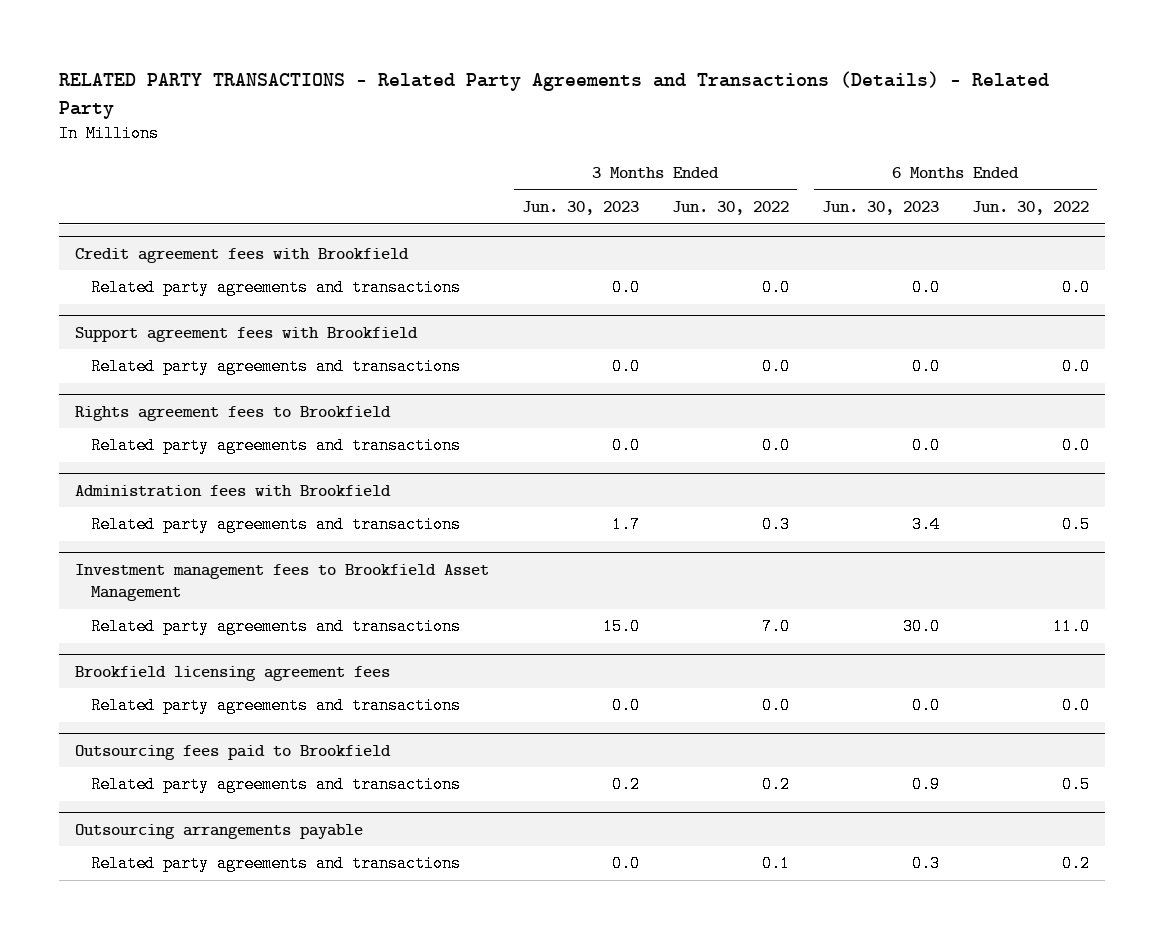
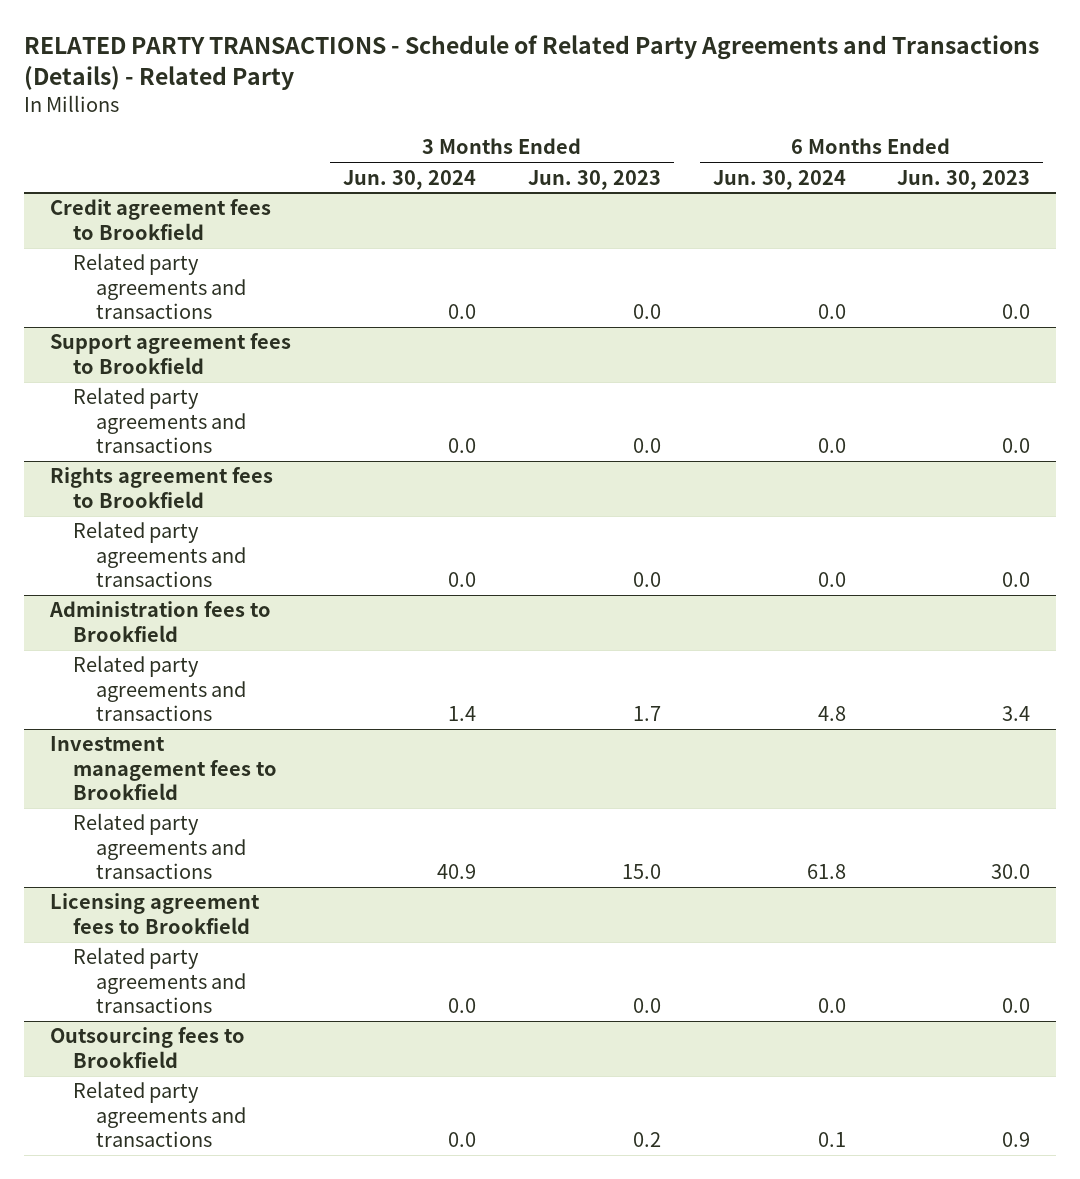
[58,71,1049,120] RELATED PARTY TRANSACTIONS - Related Party Agreements and Transactions (Details) - Related Party -> [23,35,1039,91] RELATED PARTY TRANSACTIONS - Schedule of Related Party Agreements and Transactions (Details) - Related Party
[671,201,789,216] Jun. 30, 2022 -> none
[971,201,1089,216] Jun. 30, 2022 -> none
none -> [342,169,476,190] Jun. 30, 2024
none -> [712,169,846,190] Jun. 30, 2024
[75,247,410,263] Credit agreement fees with Brookfield -> [49,199,271,240] Credit agreement fees to Brookfield
[75,326,419,342] Support agreement fees with Brookfield -> [49,333,291,374] Support agreement fees to Brookfield
[75,484,392,497] Administration fees with Brookfield -> [48,601,271,642] Administration fees to Brookfield
[75,563,490,602] Investment management fees to Brookfield Asset Management -> [49,736,277,801] Investment management fees to Brookfield
[75,665,391,681] Brookfield licensing agreement fees -> [49,893,260,934] Licensing agreement fees to Brookfield
[75,744,392,760] Outsourcing fees paid to Brookfield -> [49,1027,245,1068] Outsourcing fees to Brookfield
[75,823,364,839] Outsourcing arrangements payable -> none
[91,855,462,873] Related party agreements and transactions -> none

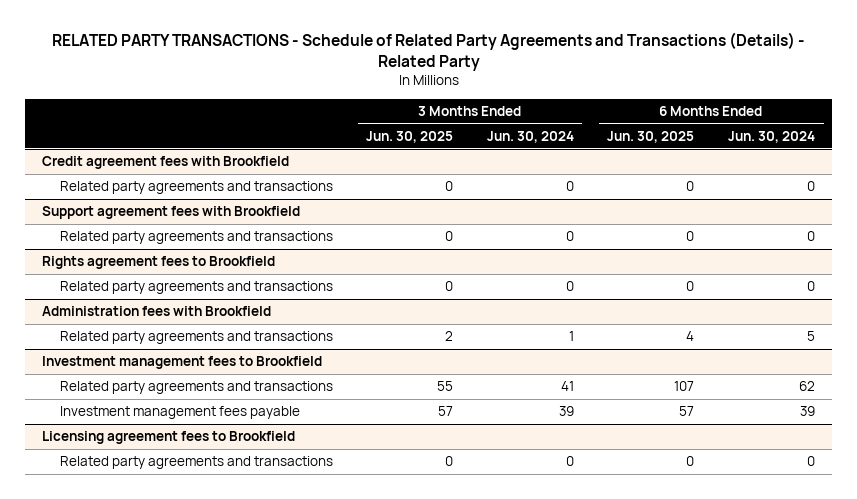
[527,169,661,190] Jun. 30, 2023 -> none
[897,169,1031,190] Jun. 30, 2023 -> none
none -> [366,130,454,143] Jun. 30, 2025
none -> [607,130,695,143] Jun. 30, 2025
[49,199,271,240] Credit agreement fees to Brookfield -> [41,156,289,170] Credit agreement fees with Brookfield
[447,304,476,320] 0.0 -> [565,181,574,192] 0
[817,304,846,320] 0.0 -> [807,181,816,192] 0
[49,333,291,374] Support agreement fees to Brookfield -> [41,206,300,220] Support agreement fees with Brookfield
[447,438,476,454] 0.0 -> [565,231,574,242] 0
[817,438,846,454] 0.0 -> [807,231,816,242] 0
[447,572,476,588] 0.0 -> [565,281,574,292] 0
[817,572,846,588] 0.0 -> [807,281,816,292] 0
[48,601,271,642] Administration fees to Brookfield -> [41,306,271,317] Administration fees with Brookfield
[447,706,476,722] 1.4 -> [568,331,574,342] 1
[817,706,846,722] 4.8 -> [807,331,816,342] 5
[436,864,476,880] 40.9 -> [560,381,574,392] 41
[806,864,846,880] 61.8 -> [799,381,816,392] 62
none -> [59,406,300,420] Investment management fees payable
[49,1027,245,1068] Outsourcing fees to Brookfield -> none
[72,1081,246,1148] Related party agreements and transactions -> none
[447,998,476,1014] 0.0 -> [565,456,574,467] 0
[817,998,846,1014] 0.0 -> [807,456,816,467] 0

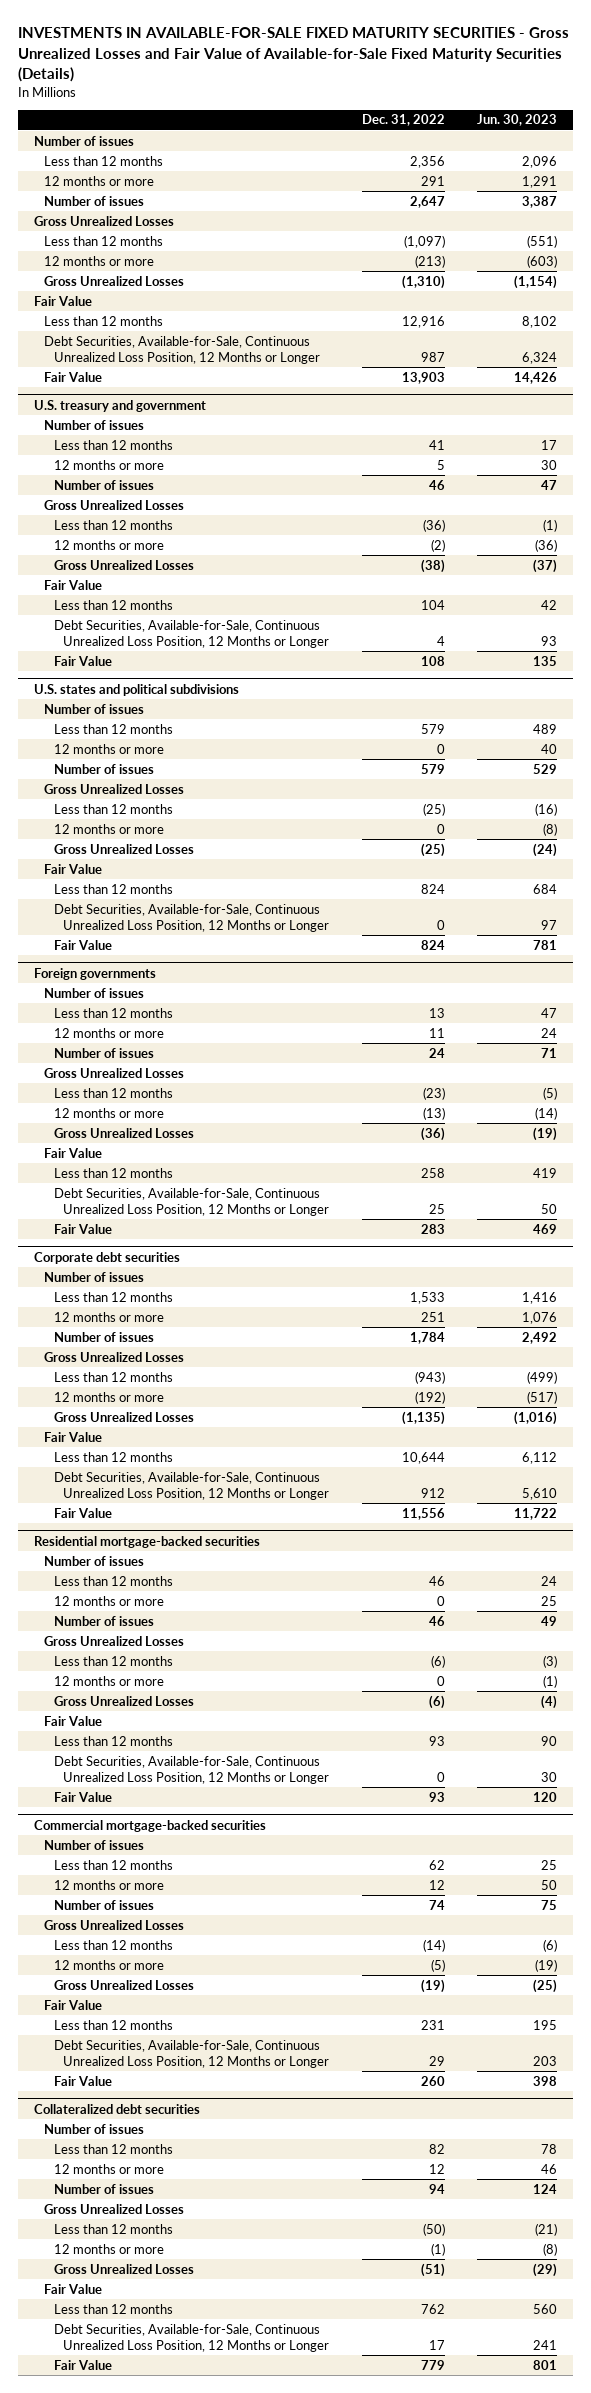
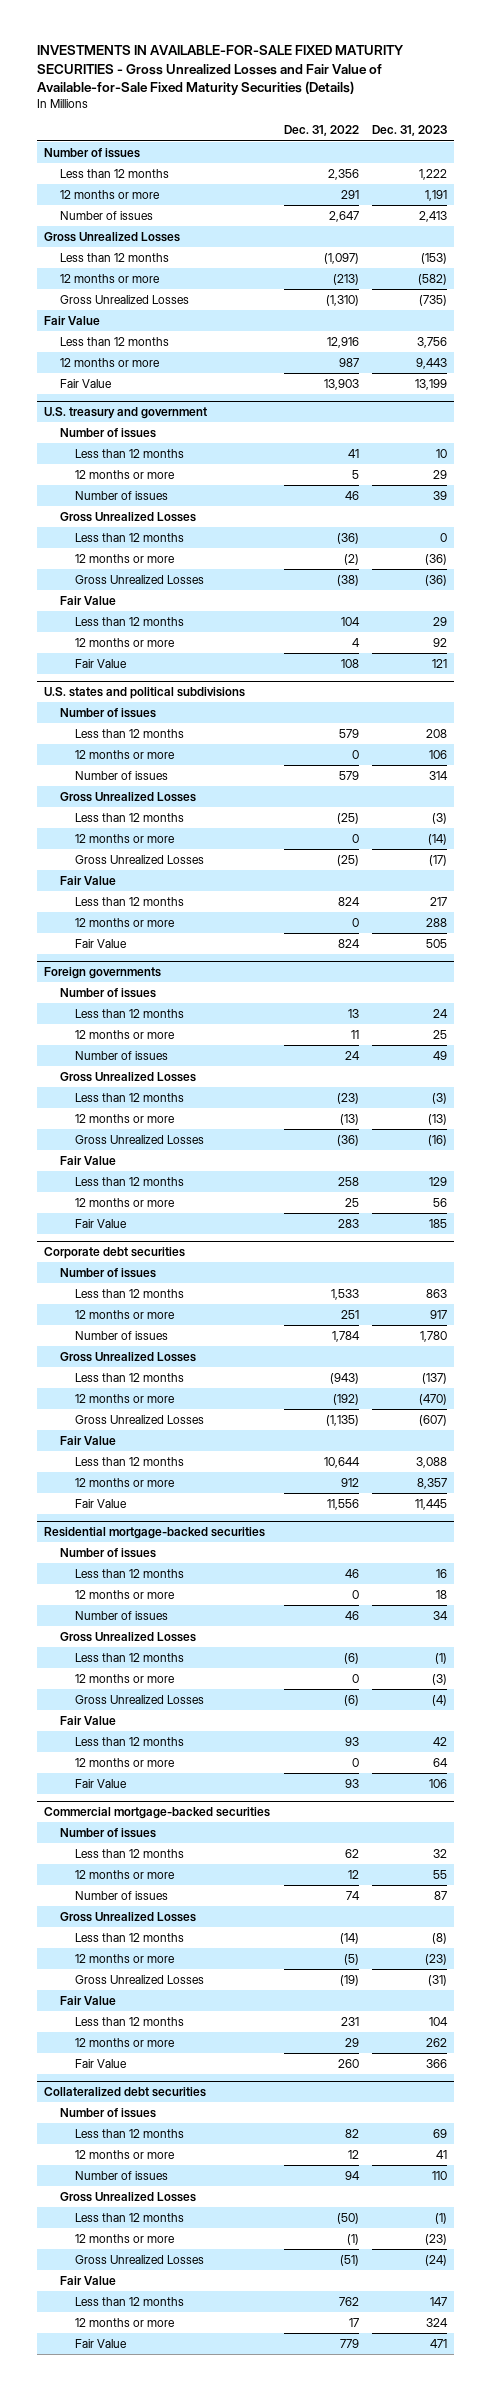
[477,114,558,127] Jun. 30, 2023 -> none
none -> [372,125,448,137] Dec. 31, 2023
[44,335,320,364] Debt Securities, Available-for-Sale, Continuous Unrealized Loss Position, 12 Months or Longer -> [59,357,160,367] 12 months or more
[53,619,330,648] Debt Securities, Available-for-Sale, Continuous Unrealized Loss Position, 12 Months or Longer -> [75,637,176,647] 12 months or more
[53,903,330,932] Debt Securities, Available-for-Sale, Continuous Unrealized Loss Position, 12 Months or Longer -> [75,917,176,927] 12 months or more
[53,1187,330,1216] Debt Securities, Available-for-Sale, Continuous Unrealized Loss Position, 12 Months or Longer -> [75,1197,176,1207] 12 months or more
[53,1471,330,1500] Debt Securities, Available-for-Sale, Continuous Unrealized Loss Position, 12 Months or Longer -> [75,1477,176,1487] 12 months or more
[53,1755,330,1784] Debt Securities, Available-for-Sale, Continuous Unrealized Loss Position, 12 Months or Longer -> [75,1757,176,1767] 12 months or more
[53,2039,330,2068] Debt Securities, Available-for-Sale, Continuous Unrealized Loss Position, 12 Months or Longer -> [75,2037,176,2047] 12 months or more
[53,2323,330,2352] Debt Securities, Available-for-Sale, Continuous Unrealized Loss Position, 12 Months or Longer -> [75,2317,176,2327] 12 months or more

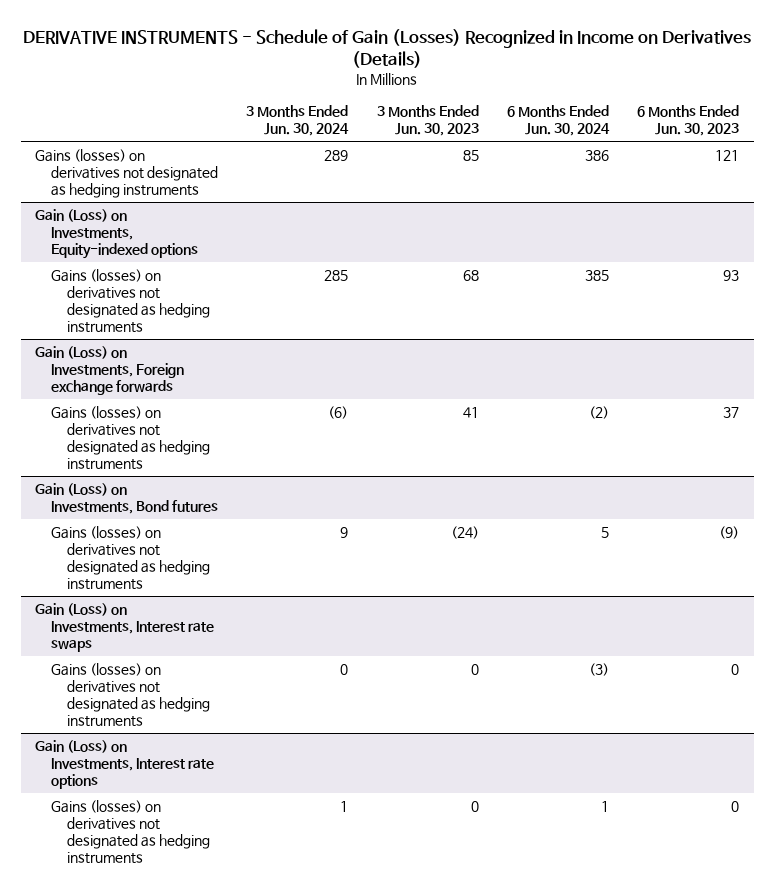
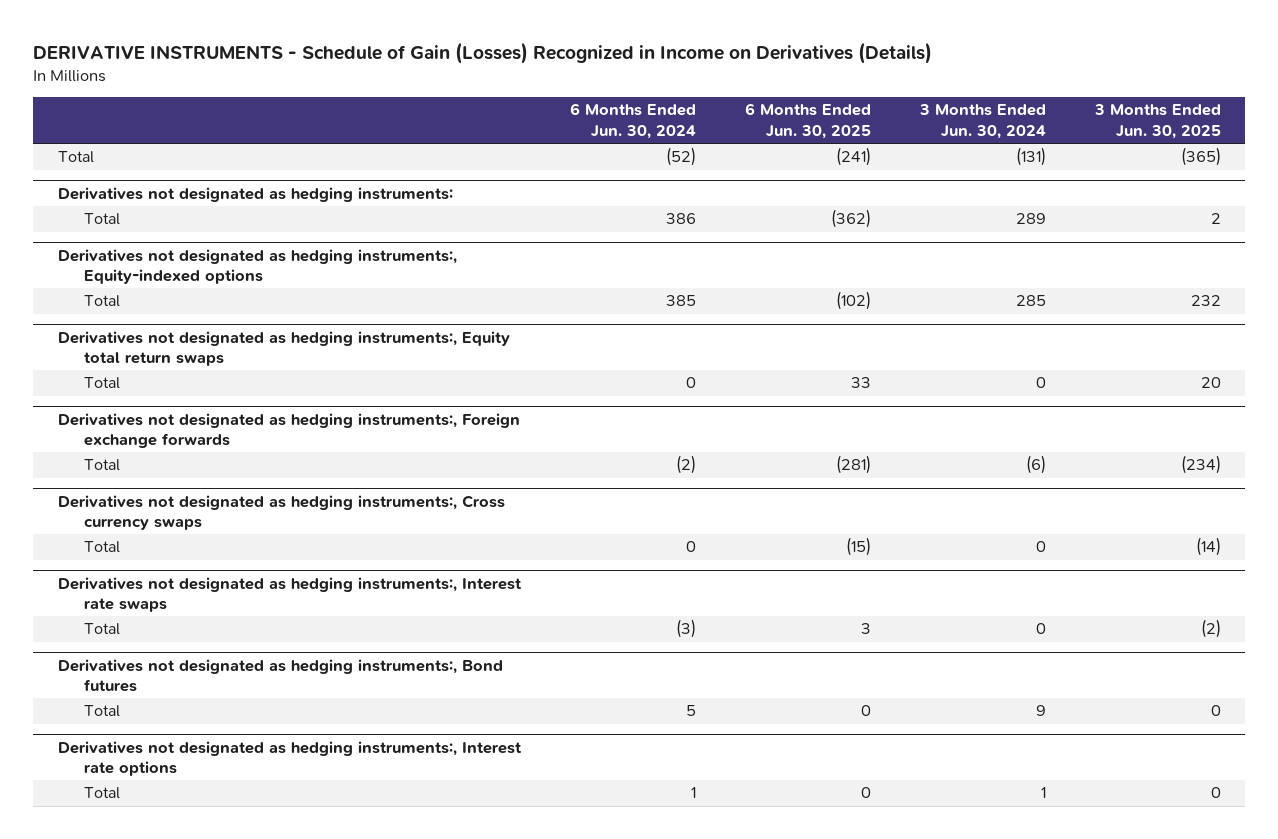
[376,105,479,137] 3 Months Ended Jun. 30, 2023 -> none
[637,105,740,137] 6 Months Ended Jun. 30, 2023 -> none
none -> [744,103,871,139] 6 Months Ended Jun. 30, 2025
none -> [1093,104,1221,139] 3 Months Ended Jun. 30, 2025
[34,208,198,260] Gain (Loss) on Investments, Equity-indexed options -> none
[34,345,184,396] Gain (Loss) on Investments, Foreign exchange forwards -> none
[50,405,210,471] Gains (losses) on derivatives not designated as hedging instruments -> none
[34,482,218,515] Gain (Loss) on Investments, Bond futures -> none
[50,525,210,591] Gains (losses) on derivatives not designated as hedging instruments -> none
[34,602,214,653] Gain (Loss) on Investments, Interest rate swaps -> none
[50,662,210,728] Gains (losses) on derivatives not designated as hedging instruments -> none
[34,739,214,790] Gain (Loss) on Investments, Interest rate options -> none
[50,799,210,865] Gains (losses) on derivatives not designated as hedging instruments -> none
none -> [57,151,94,164] Total
none -> [57,186,453,202] Derivatives not designated as hedging instruments:
[34,148,218,199] Gains (losses) on derivatives not designated as hedging instruments -> [83,213,120,226] Total
none -> [57,248,457,285] Derivatives not designated as hedging instruments:, Equity-indexed options
[50,268,210,334] Gains (losses) on derivatives not designated as hedging instruments -> [83,295,120,308] Total
none -> [57,330,510,367] Derivatives not designated as hedging instruments:, Equity total return swaps
none -> [83,377,120,390] Total
none -> [57,412,520,449] Derivatives not designated as hedging instruments:, Foreign exchange forwards
none -> [83,459,120,472] Total
none -> [57,494,505,531] Derivatives not designated as hedging instruments:, Cross currency swaps
none -> [83,541,120,554] Total
none -> [57,576,522,613] Derivatives not designated as hedging instruments:, Interest rate swaps
none -> [83,623,120,636] Total
none -> [57,658,503,693] Derivatives not designated as hedging instruments:, Bond futures
none -> [83,705,120,718] Total
none -> [57,740,522,777] Derivatives not designated as hedging instruments:, Interest rate options
none -> [83,787,120,800] Total

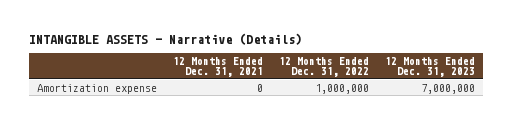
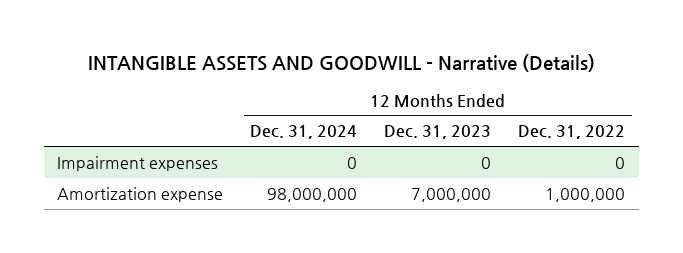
[29,32,303,45] INTANGIBLE ASSETS - Narrative (Details) -> [88,53,596,72] INTANGIBLE ASSETS AND GOODWILL - Narrative (Details)
[173,56,264,78] 12 Months Ended Dec. 31, 2021 -> none
none -> [250,125,358,140] Dec. 31, 2024
none -> [57,155,219,171] Impairment expenses

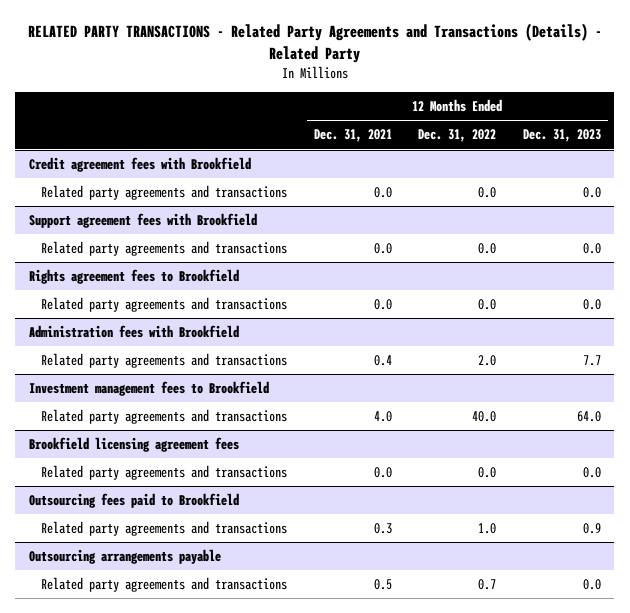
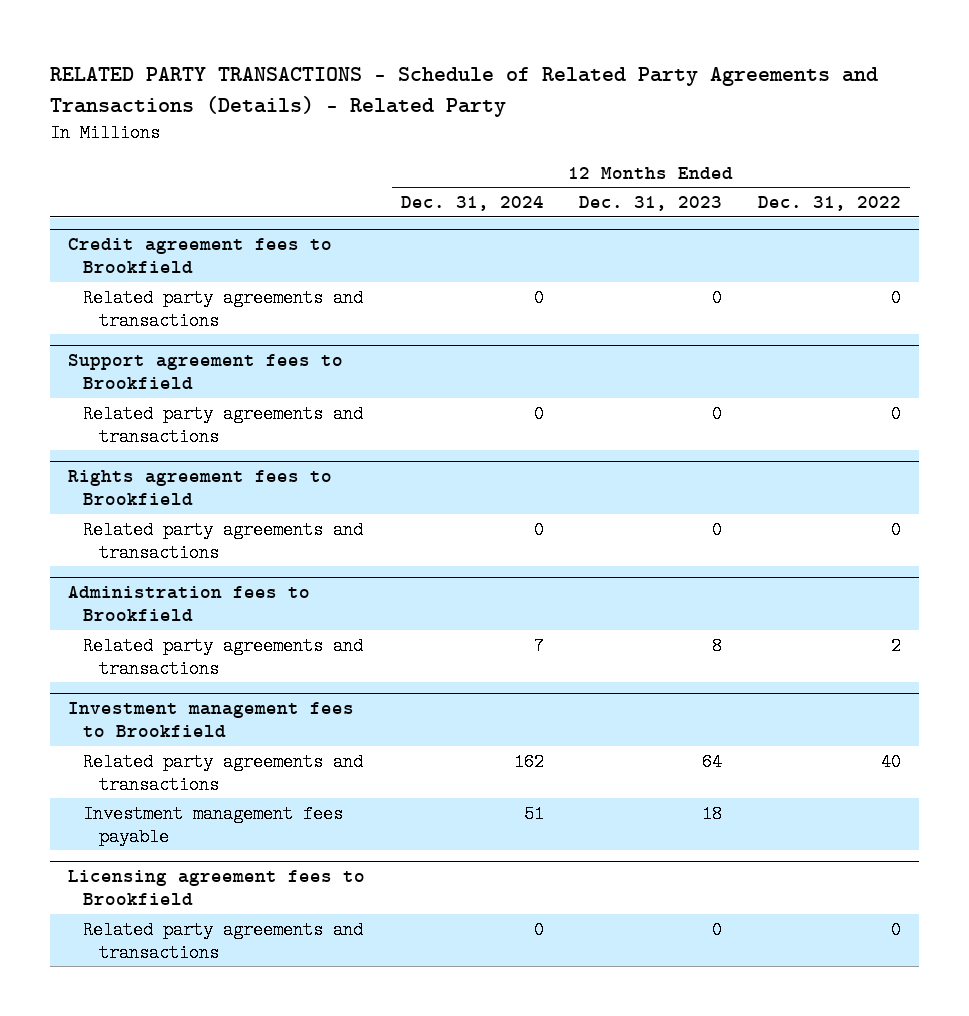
[27,23,602,64] RELATED PARTY TRANSACTIONS - Related Party Agreements and Transactions (Details) - Related Party -> [50,66,879,117] RELATED PARTY TRANSACTIONS - Schedule of Related Party Agreements and Transactions (Details) - Related Party
[313,129,392,143] Dec. 31, 2021 -> none
none -> [400,196,544,212] Dec. 31, 2024
[28,156,251,172] Credit agreement fees with Brookfield -> [67,238,332,274] Credit agreement fees to Brookfield
[478,186,497,198] 0.0 -> [891,288,902,307] 0
[582,186,601,198] 0.0 -> [712,288,723,307] 0
[28,212,257,228] Support agreement fees with Brookfield -> [67,354,343,390] Support agreement fees to Brookfield
[478,242,497,254] 0.0 -> [891,404,902,423] 0
[582,242,601,254] 0.0 -> [712,404,723,423] 0
[478,298,497,310] 0.0 -> [891,520,902,539] 0
[582,298,601,310] 0.0 -> [712,520,723,539] 0
[28,324,239,338] Administration fees with Brookfield -> [67,586,310,622] Administration fees to Brookfield
[478,354,497,366] 2.0 -> [891,636,902,655] 2
[582,354,601,366] 7.7 -> [712,636,723,655] 8
[28,492,239,508] Outsourcing fees paid to Brookfield -> none
[40,520,287,536] Related party agreements and transactions -> none
[28,548,221,564] Outsourcing arrangements payable -> none
[40,576,287,592] Related party agreements and transactions -> none
[472,410,497,422] 40.0 -> [881,752,902,771] 40
[576,410,601,422] 64.0 -> [702,752,723,771] 64
none -> [83,804,344,846] Investment management fees payable
[28,436,239,452] Brookfield licensing agreement fees -> [67,870,365,906] Licensing agreement fees to Brookfield
[478,466,497,478] 0.0 -> [891,920,902,939] 0
[582,466,601,478] 0.0 -> [712,920,723,939] 0

